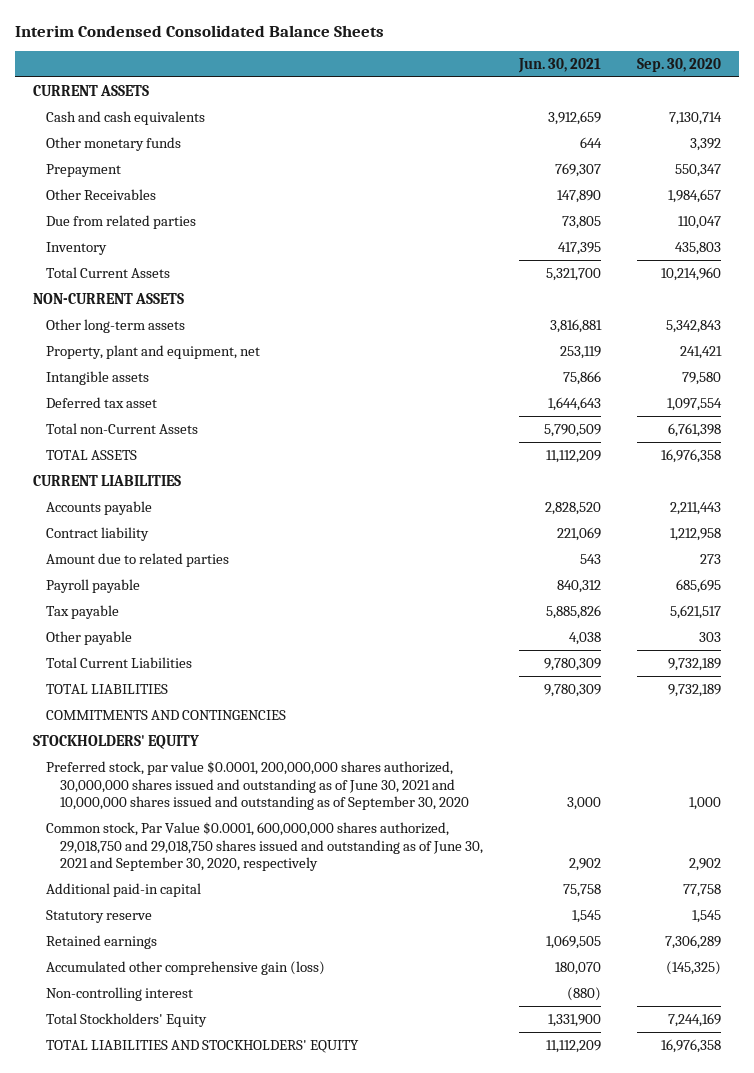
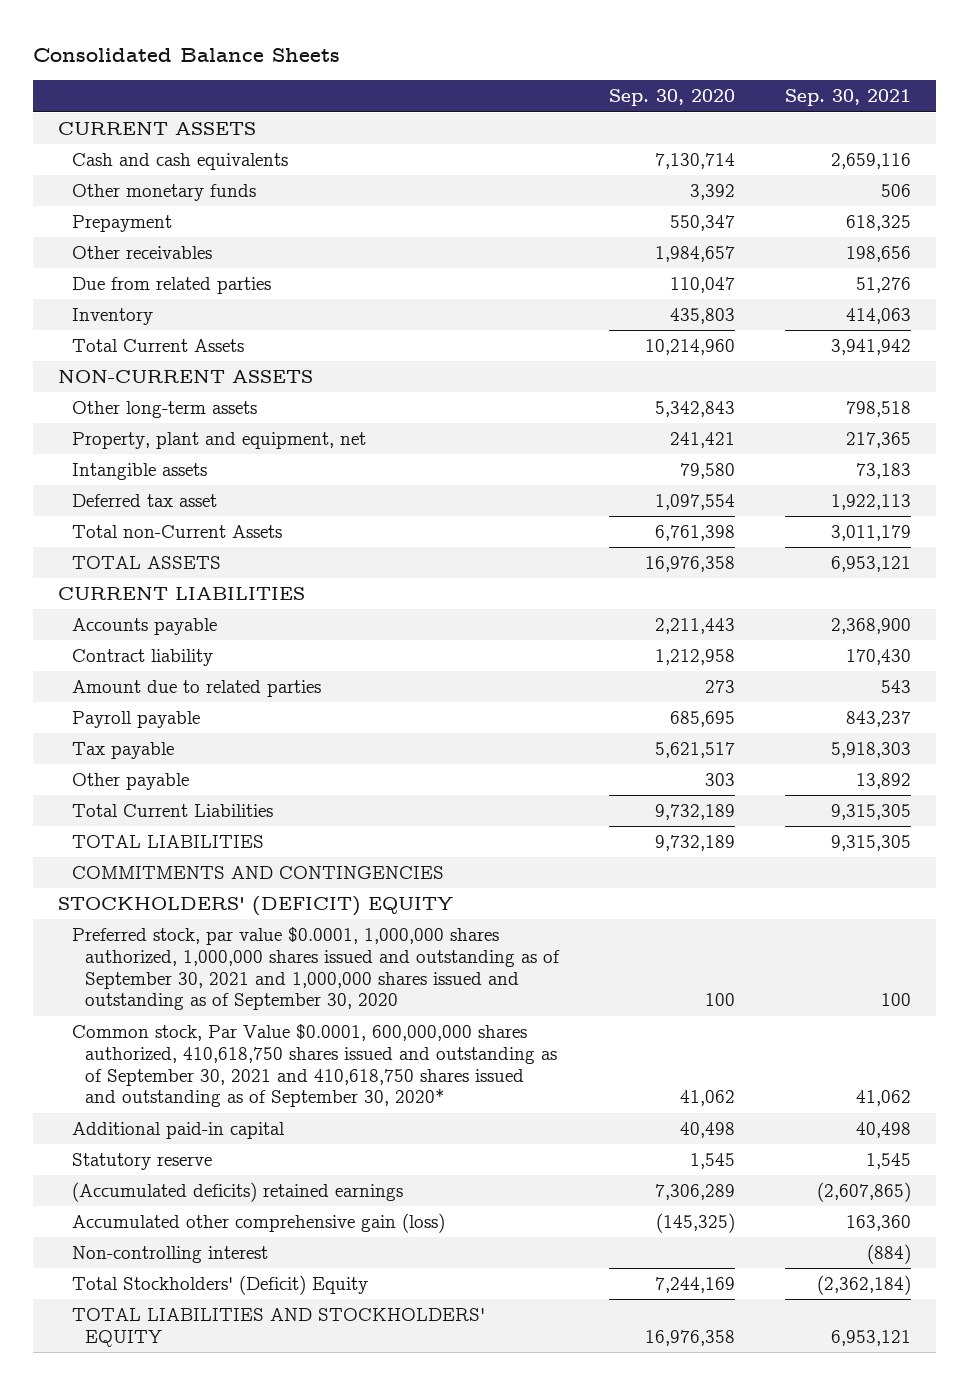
[14,24,384,37] Interim Condensed Consolidated Balance Sheets -> [33,47,341,62] Consolidated Balance Sheets
[517,57,601,73] Jun. 30, 2021 -> none
none -> [785,89,912,107] Sep. 30, 2021
[46,188,157,200] Other Receivables -> [71,246,212,260] Other receivables
[32,734,199,749] STOCKHOLDERS' EQUITY -> [58,896,454,917] STOCKHOLDERS' (DEFICIT) EQUITY
[46,760,469,811] Preferred stock, par value $0.0001, 200,000,000 shares authorized, 30,000,000 shares issued and outstanding as of June 30, 2021 and 10,000,000 shares issued and outstanding as of September 30, 2020 -> [71,927,560,1011] Preferred stock, par value $0.0001, 1,000,000 shares authorized, 1,000,000 shares issued and outstanding as of September 30, 2021 and 1,000,000 shares issued and outstanding as of September 30, 2020
[689,797,722,811] 1,000 -> [705,993,736,1007] 100
[46,821,483,872] Common stock, Par Value $0.0001, 600,000,000 shares authorized, 29,018,750 and 29,018,750 shares issued and outstanding as of June 30, 2021 and September 30, 2020, respectively -> [71,1024,557,1108] Common stock, Par Value $0.0001, 600,000,000 shares authorized, 410,618,750 shares issued and outstanding as of September 30, 2021 and 410,618,750 shares issued and outstanding as of September 30, 2020*
[689,858,722,872] 2,902 -> [680,1090,736,1107] 41,062
[683,883,722,897] 77,758 -> [680,1122,736,1139] 40,498
[46,934,158,949] Retained earnings -> [71,1182,403,1203] (Accumulated deficits) retained earnings
[46,1012,208,1027] Total Stockholders' Equity -> [71,1275,368,1296] Total Stockholders' (Deficit) Equity

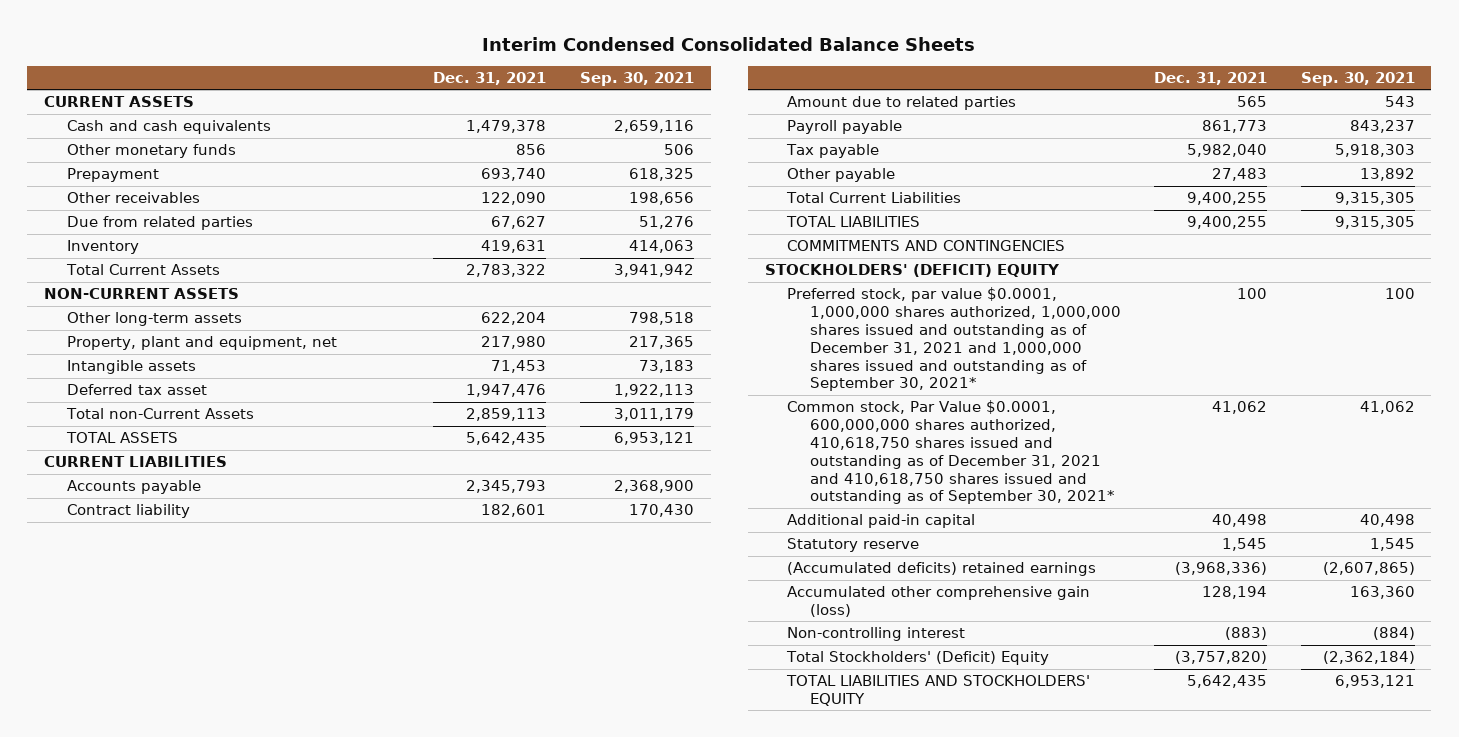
[33,47,341,62] Consolidated Balance Sheets -> [482,36,976,51] Interim Condensed Consolidated Balance Sheets
[609,89,736,107] Sep. 30, 2020 -> none
none -> [433,71,547,85] Dec. 31, 2021
[71,927,560,1011] Preferred stock, par value $0.0001, 1,000,000 shares authorized, 1,000,000 shares issued and outstanding as of September 30, 2021 and 1,000,000 shares issued and outstanding as of September 30, 2020 -> [787,287,1121,392] Preferred stock, par value $0.0001, 1,000,000 shares authorized, 1,000,000 shares issued and outstanding as of December 31, 2021 and 1,000,000 shares issued and outstanding as of September 30, 2021*
[71,1024,557,1108] Common stock, Par Value $0.0001, 600,000,000 shares authorized, 410,618,750 shares issued and outstanding as of September 30, 2021 and 410,618,750 shares issued and outstanding as of September 30, 2020* -> [787,400,1115,505] Common stock, Par Value $0.0001, 600,000,000 shares authorized, 410,618,750 shares issued and outstanding as of December 31, 2021 and 410,618,750 shares issued and outstanding as of September 30, 2021*

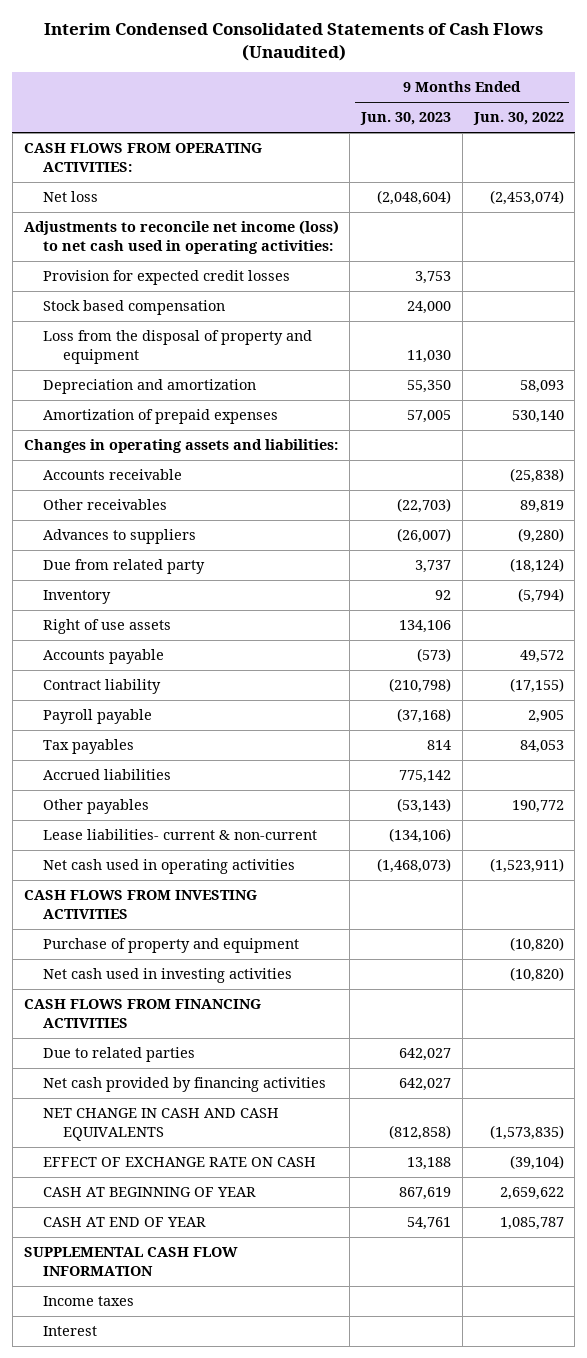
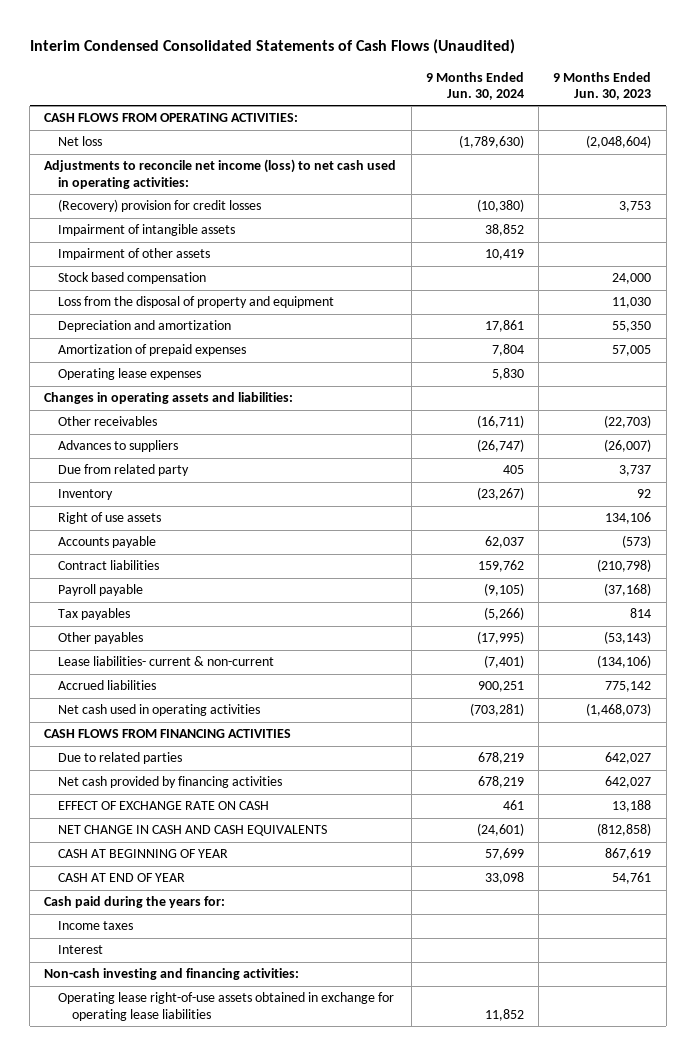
[472,112,564,126] Jun. 30, 2022 -> none
none -> [425,71,524,100] 9 Months Ended Jun. 30, 2024
[43,270,291,286] Provision for expected credit losses -> [58,199,262,213] (Recovery) provision for credit losses
none -> [58,224,236,237] Impairment of intangible assets
none -> [58,248,211,261] Impairment of other assets
none -> [58,368,202,381] Operating lease expenses
[43,469,183,481] Accounts receivable -> none
[43,679,162,695] Contract liability -> [58,560,160,571] Contract liabilities
[43,769,172,781] Accrued liabilities -> [58,680,157,691] Accrued liabilities
[23,890,257,920] CASH FLOWS FROM INVESTING ACTIVITIES -> none
[43,938,300,954] Purchase of property and equipment -> none
[43,968,293,984] Net cash used in investing activities -> none
[43,1108,280,1142] NET CHANGE IN CASH AND CASH EQUIVALENTS -> [58,825,328,837] NET CHANGE IN CASH AND CASH EQUIVALENTS
[23,1247,238,1277] SUPPLEMENTAL CASH FLOW INFORMATION -> none
none -> [44,896,226,909] Cash paid during the years for:
none -> [44,968,300,981] Non-cash investing and financing activities:
none -> [58,992,395,1021] Operating lease right-of-use assets obtained in exchange for operating lease liabilities

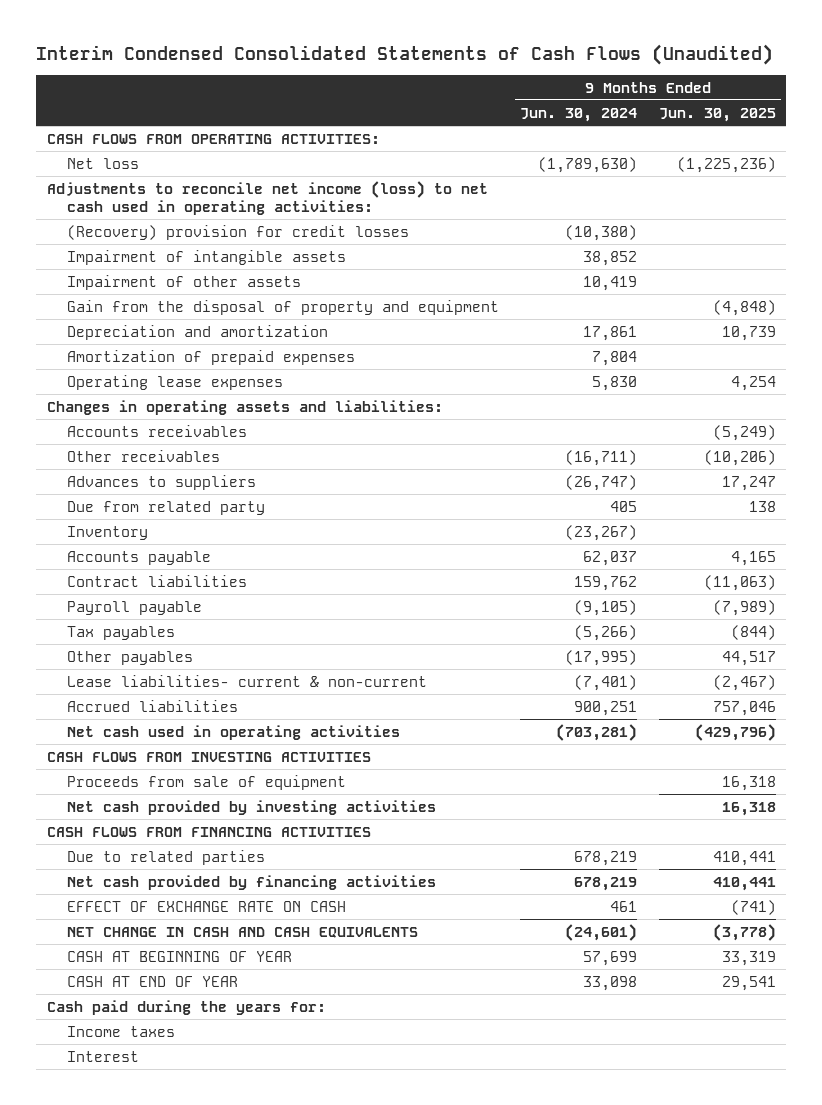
[553,71,652,100] 9 Months Ended Jun. 30, 2023 -> none
none -> [658,107,776,122] Jun. 30, 2025
[58,272,207,285] Stock based compensation -> none
[58,296,335,309] Loss from the disposal of property and equipment -> [66,299,499,315] Gain from the disposal of property and equipment
none -> [66,424,247,437] Accounts receivables
[58,512,162,525] Right of use assets -> none
none -> [46,751,371,762] CASH FLOWS FROM INVESTING ACTIVITIES
none -> [66,774,346,790] Proceeds from sale of equipment
none -> [66,799,436,815] Net cash provided by investing activities
[44,968,300,981] Non-cash investing and financing activities: -> none
[58,992,395,1021] Operating lease right-of-use assets obtained in exchange for operating lease liabilities -> none

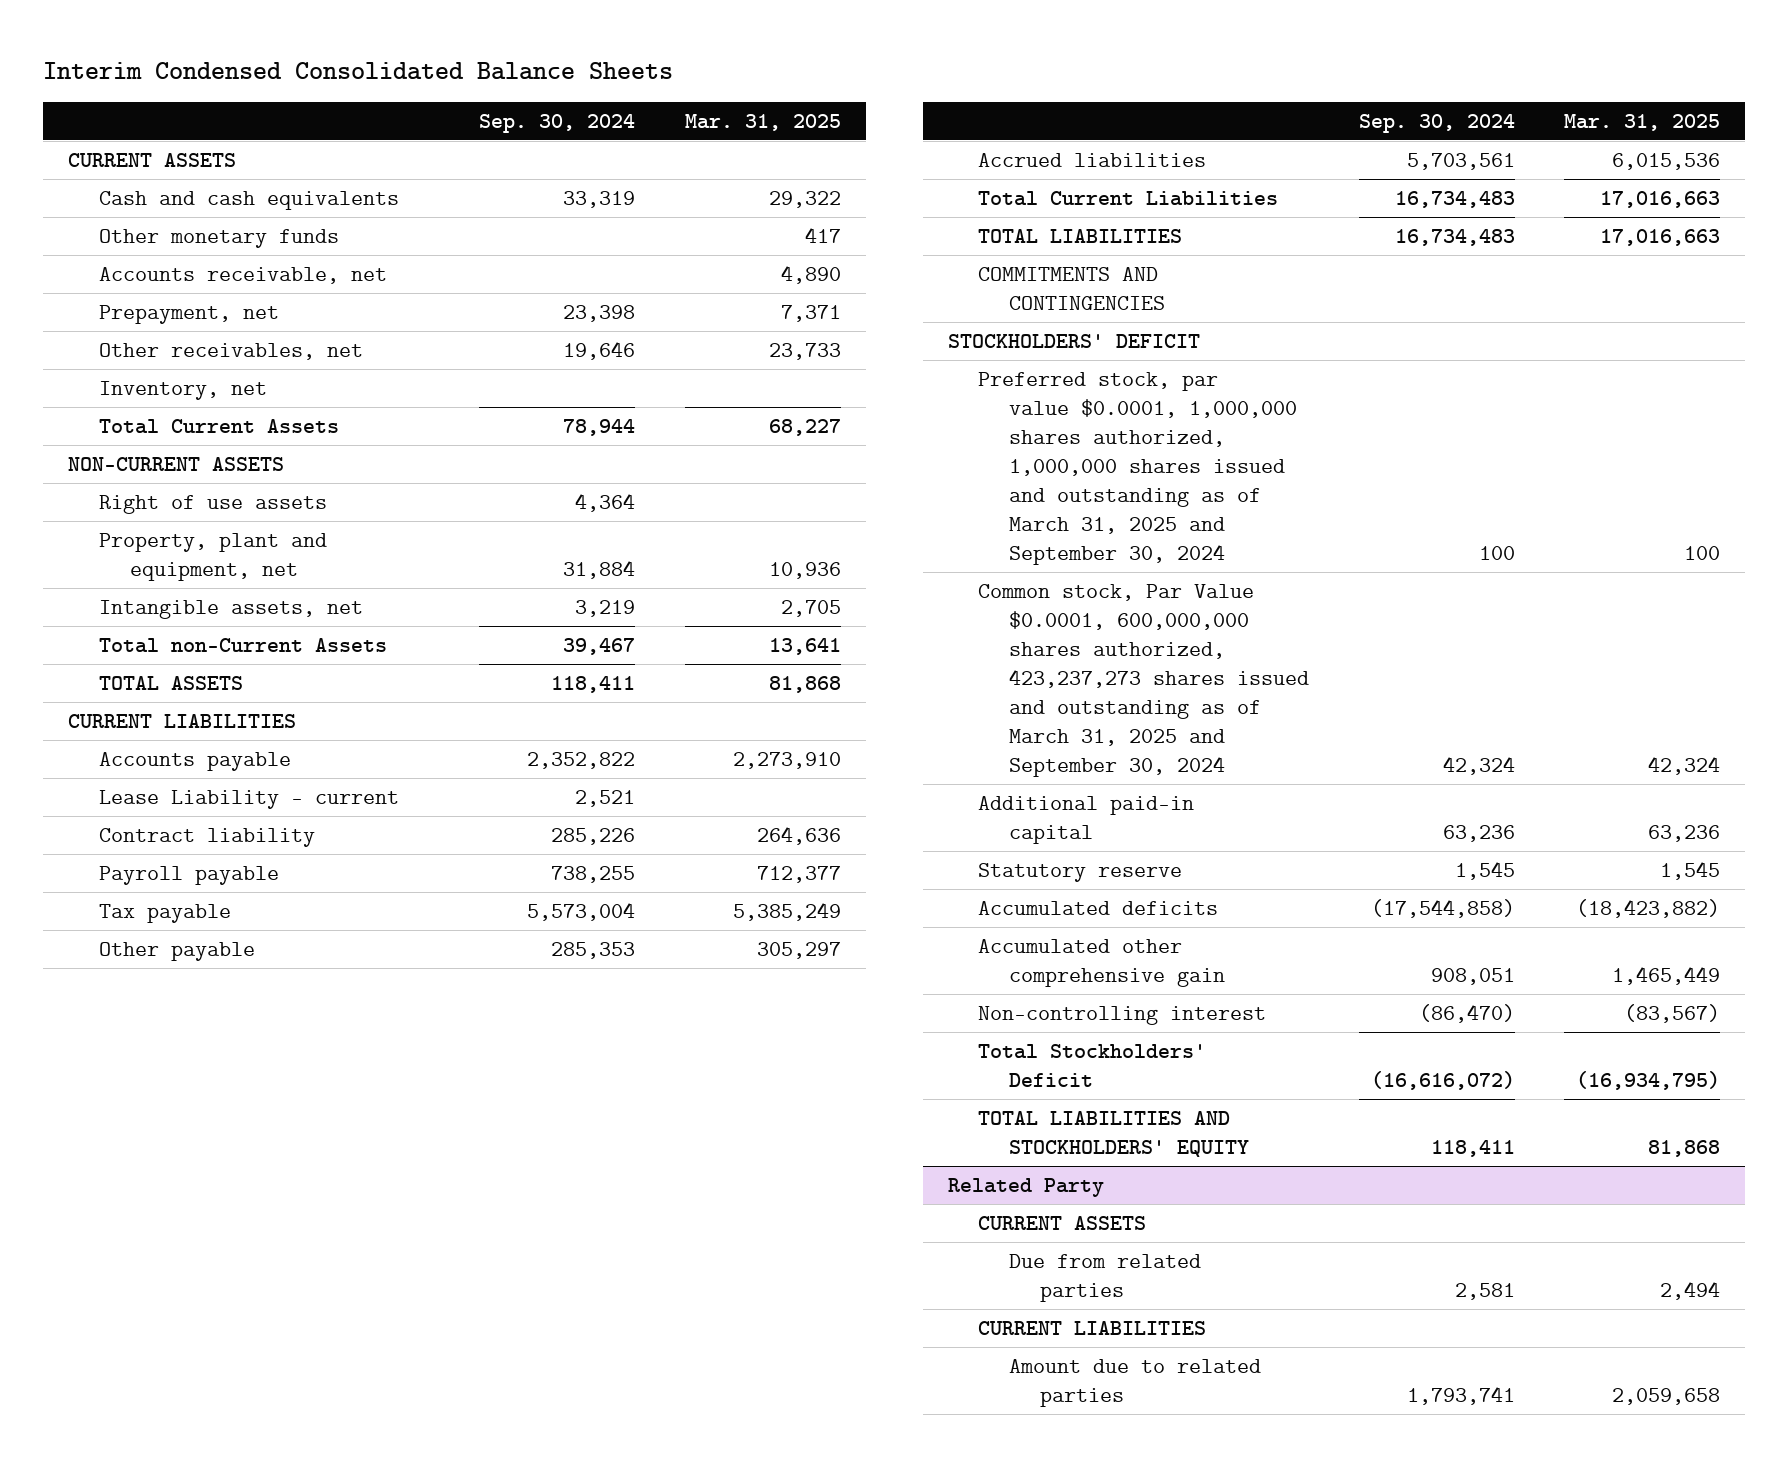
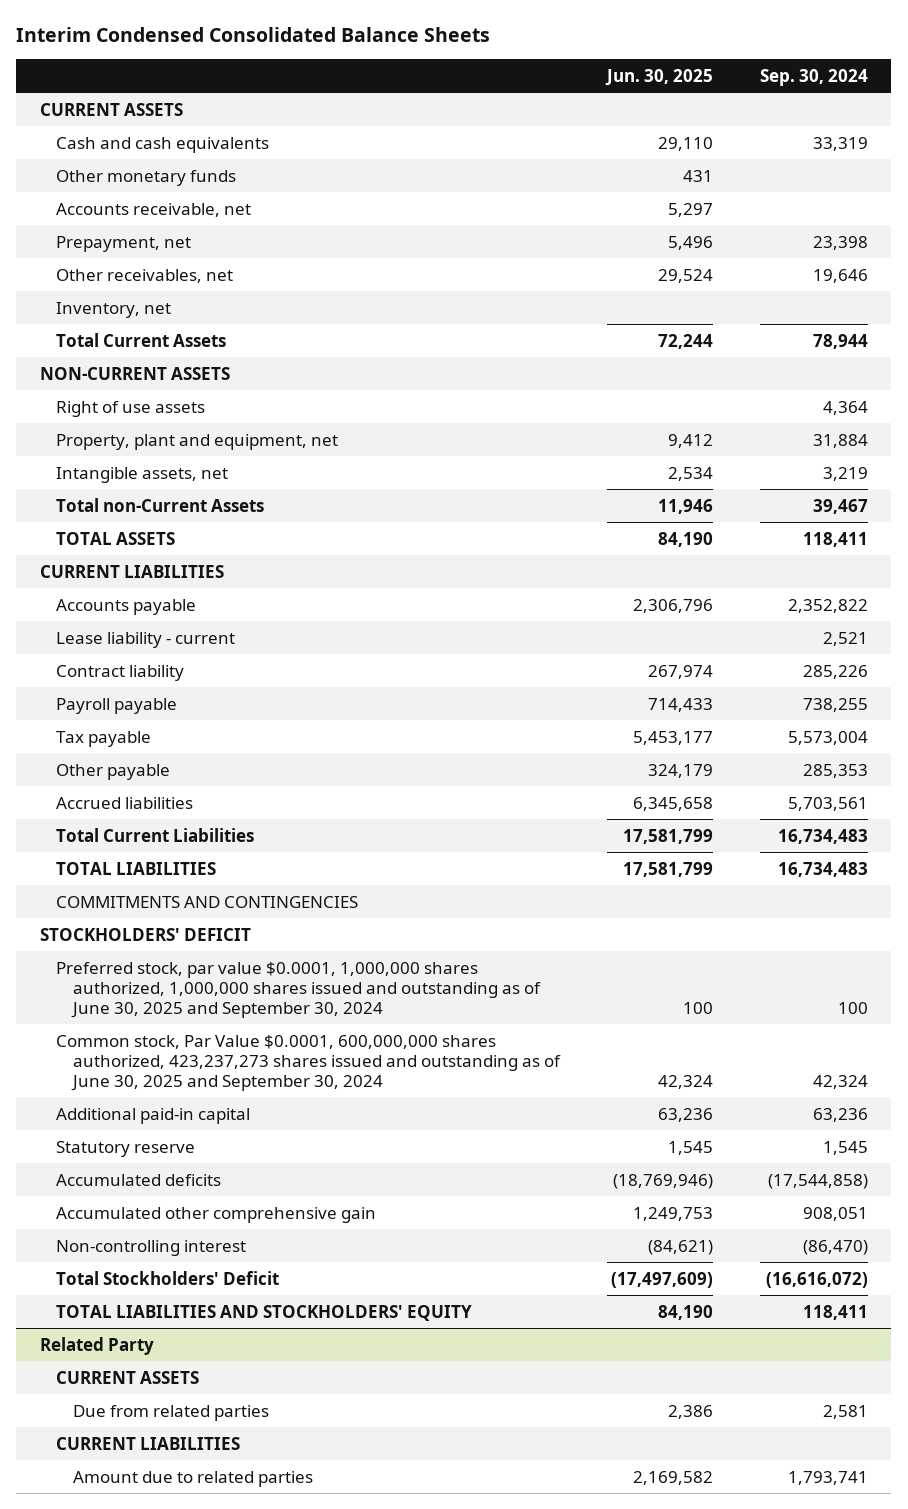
[684,113,841,131] Mar. 31, 2025 -> none
none -> [604,68,713,86] Jun. 30, 2025
[98,789,399,809] Lease Liability - current -> [56,631,236,648] Lease liability - current
[978,371,1298,565] Preferred stock, par value $0.0001, 1,000,000 shares authorized, 1,000,000 shares issued and outstanding as of March 31, 2025 and September 30, 2024 -> [56,961,541,1018] Preferred stock, par value $0.0001, 1,000,000 shares authorized, 1,000,000 shares issued and outstanding as of June 30, 2025 and September 30, 2024
[978,583,1310,777] Common stock, Par Value $0.0001, 600,000,000 shares authorized, 423,237,273 shares issued and outstanding as of March 31, 2025 and September 30, 2024 -> [56,1034,561,1091] Common stock, Par Value $0.0001, 600,000,000 shares authorized, 423,237,273 shares issued and outstanding as of June 30, 2025 and September 30, 2024

